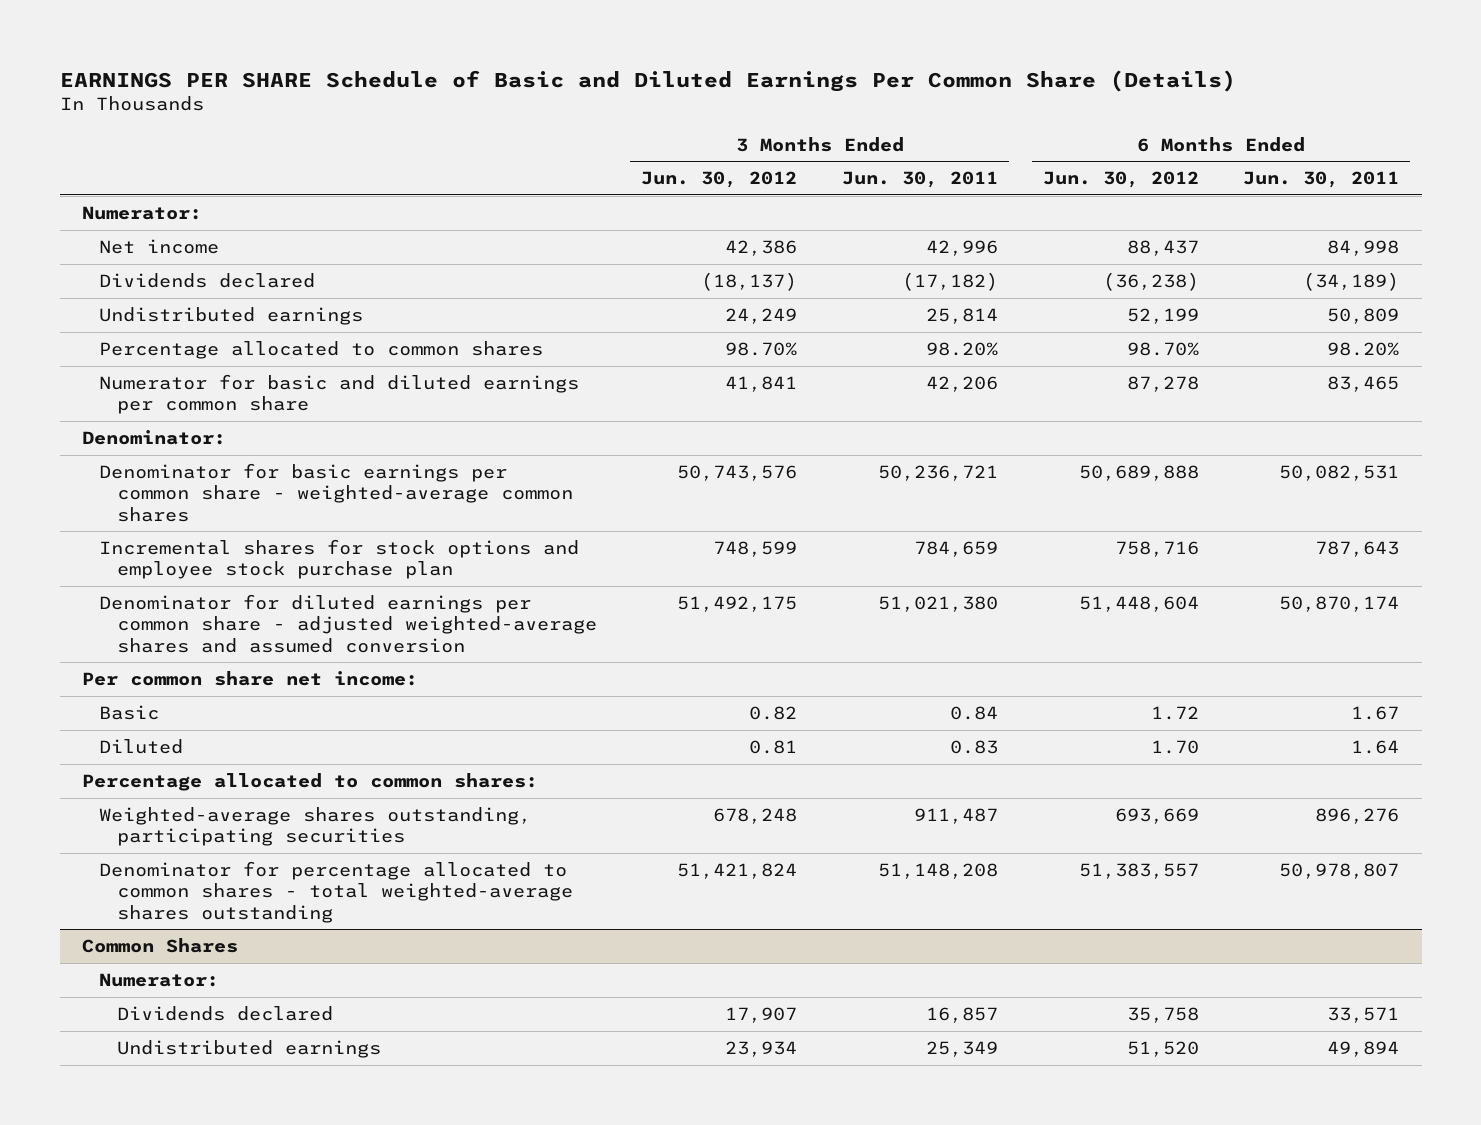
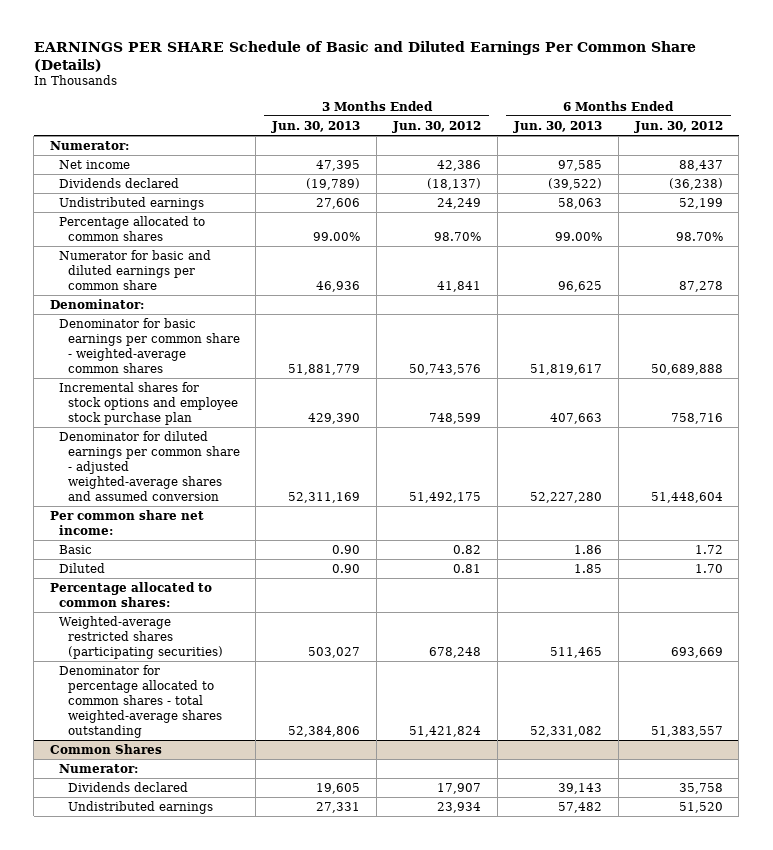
[842,171,999,189] Jun. 30, 2011 -> none
[1243,171,1400,189] Jun. 30, 2011 -> none
none -> [271,120,361,133] Jun. 30, 2013
none -> [512,120,602,133] Jun. 30, 2013
[99,806,532,847] Weighted-average shares outstanding, participating securities -> [58,615,223,659] Weighted-average restricted shares (participating securities)

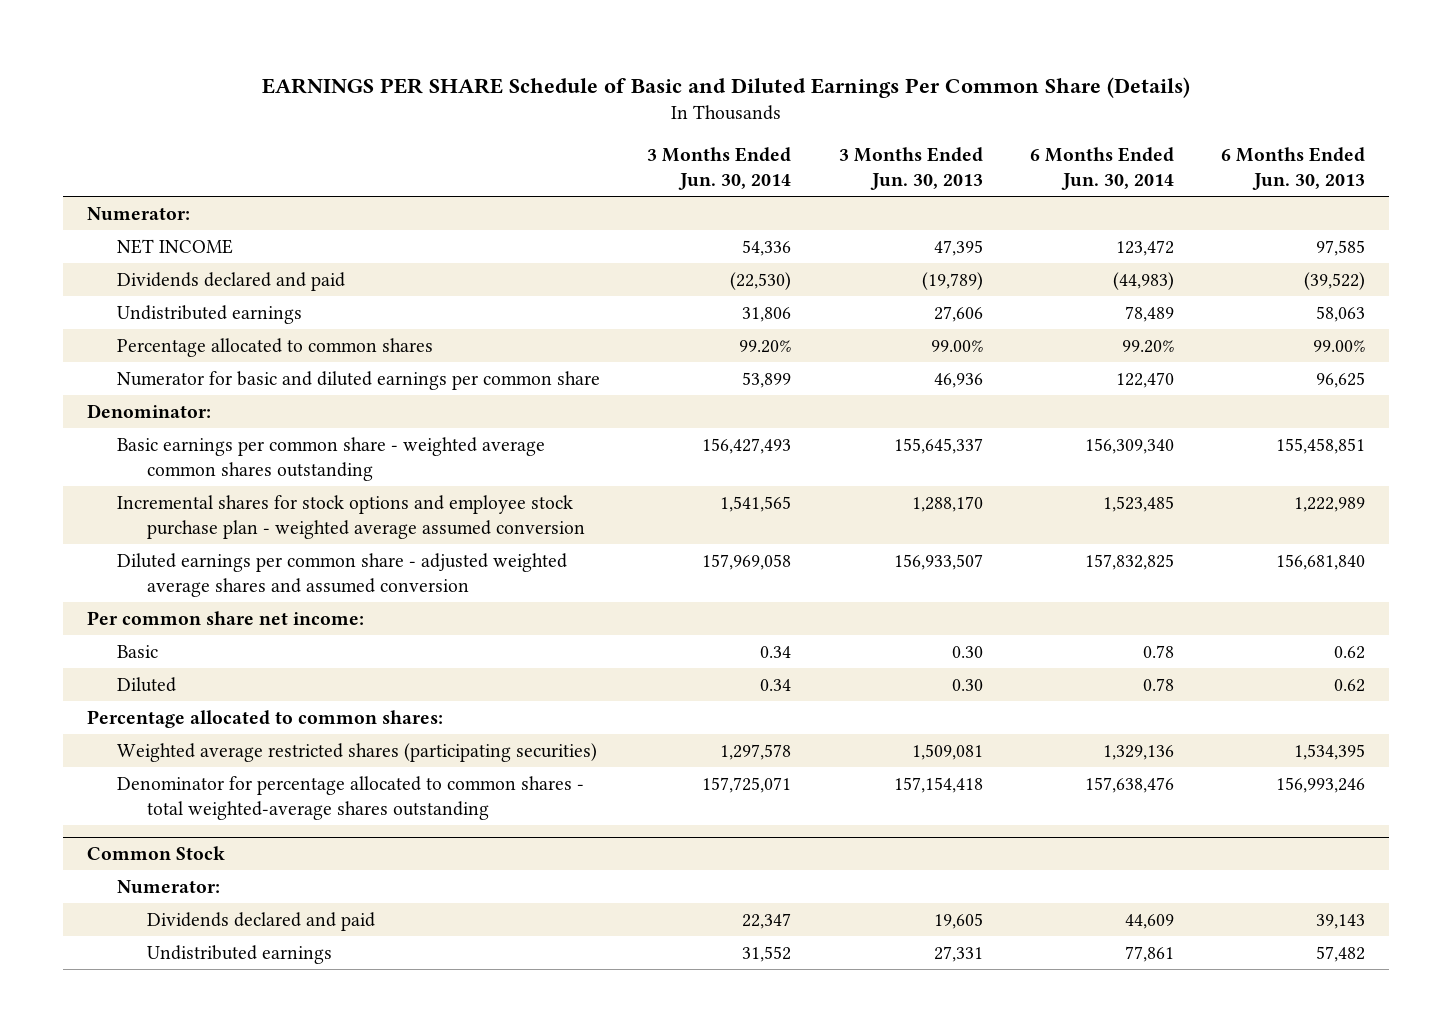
[392,120,482,133] Jun. 30, 2012 -> none
[633,120,723,133] Jun. 30, 2012 -> none
none -> [647,147,792,191] 3 Months Ended Jun. 30, 2014
none -> [1029,147,1174,191] 6 Months Ended Jun. 30, 2014
[58,159,130,169] Net income -> [116,238,233,254] NET INCOME
[58,177,179,188] Dividends declared -> [116,271,345,291] Dividends declared and paid
[58,317,240,373] Denominator for basic earnings per common share - weighted-average common shares -> [116,436,545,481] Basic earnings per common share - weighted average common shares outstanding
[288,363,361,375] 51,881,779 -> [893,437,983,454] 155,645,337
[529,363,602,375] 51,819,617 -> [1276,437,1366,454] 155,458,851
[58,381,238,425] Incremental shares for stock options and employee stock purchase plan -> [116,494,586,539] Incremental shares for stock options and employee stock purchase plan - weighted average assumed conversion
[308,412,361,424] 429,390 -> [911,495,983,512] 1,288,170
[549,412,602,424] 407,663 -> [1294,496,1366,512] 1,222,989
[58,430,240,501] Denominator for diluted earnings per common share - adjusted weighted-average shares and assumed conversion -> [116,552,567,597] Diluted earnings per common share - adjusted weighted average shares and assumed conversion
[288,491,361,503] 52,311,169 -> [893,553,983,570] 156,933,507
[529,491,602,503] 52,227,280 -> [1276,553,1366,570] 156,681,840
[332,544,361,554] 0.90 -> [951,645,983,658] 0.30
[573,544,602,554] 1.86 -> [1334,645,1366,659] 0.62
[332,563,361,573] 0.90 -> [951,678,983,691] 0.30
[573,563,602,573] 1.85 -> [1334,678,1366,692] 0.62
[50,743,163,754] Common Shares -> none
[58,615,223,659] Weighted-average restricted shares (participating securities) -> [116,742,597,762] Weighted average restricted shares (participating securities)
[308,646,361,658] 503,027 -> [911,743,983,760] 1,509,081
[549,646,602,658] 511,465 -> [1294,743,1366,760] 1,534,395
[288,725,361,737] 52,384,806 -> [893,776,983,793] 157,154,418
[529,725,602,737] 52,331,082 -> [1276,776,1366,793] 156,993,246
none -> [86,846,225,861] Common Stock
[67,781,188,792] Dividends declared -> [147,911,376,931] Dividends declared and paid

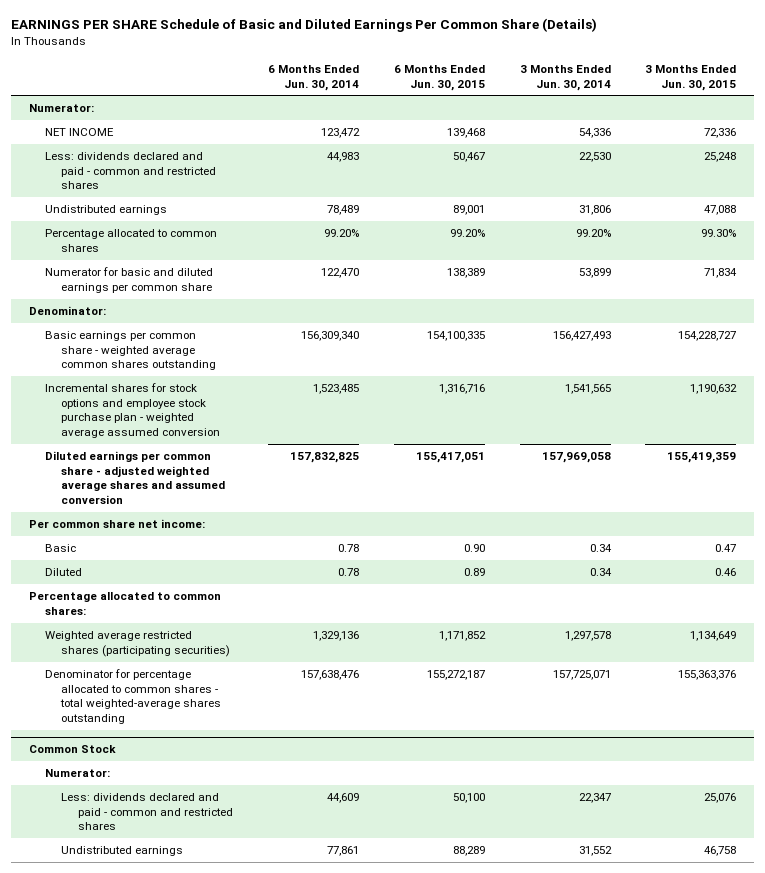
[838,147,983,191] 3 Months Ended Jun. 30, 2013 -> none
[1221,147,1366,191] 6 Months Ended Jun. 30, 2013 -> none
none -> [393,64,485,91] 6 Months Ended Jun. 30, 2015
none -> [645,64,737,91] 3 Months Ended Jun. 30, 2015
[116,271,345,291] Dividends declared and paid -> [45,152,217,190] Less: dividends declared and paid - common and restricted shares
[730,271,792,290] (22,530) -> [578,152,611,163] 22,530
[1112,271,1174,290] (44,983) -> [326,152,359,163] 44,983
[147,911,376,931] Dividends declared and paid -> [61,793,233,831] Less: dividends declared and paid - common and restricted shares

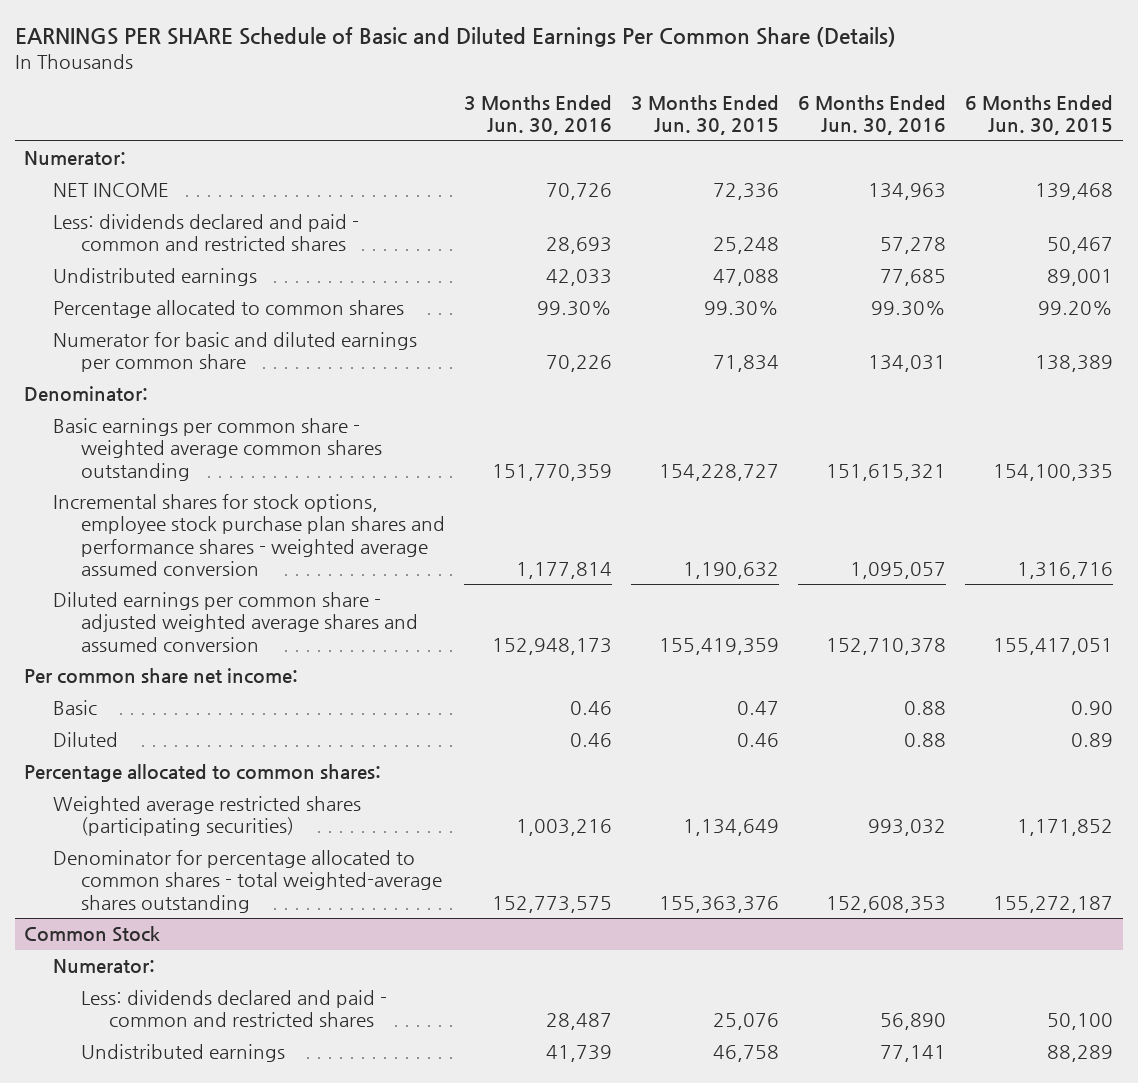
[267,64,359,91] 6 Months Ended Jun. 30, 2014 -> none
[519,64,611,91] 3 Months Ended Jun. 30, 2014 -> none
none -> [464,94,613,136] 3 Months Ended Jun. 30, 2016
none -> [798,94,947,136] 6 Months Ended Jun. 30, 2016
[45,383,221,439] Incremental shares for stock options and employee stock purchase plan - weighted average assumed conversion -> [52,494,445,576] Incremental shares for stock options, employee stock purchase plan shares and performance shares - weighted average assumed conversion

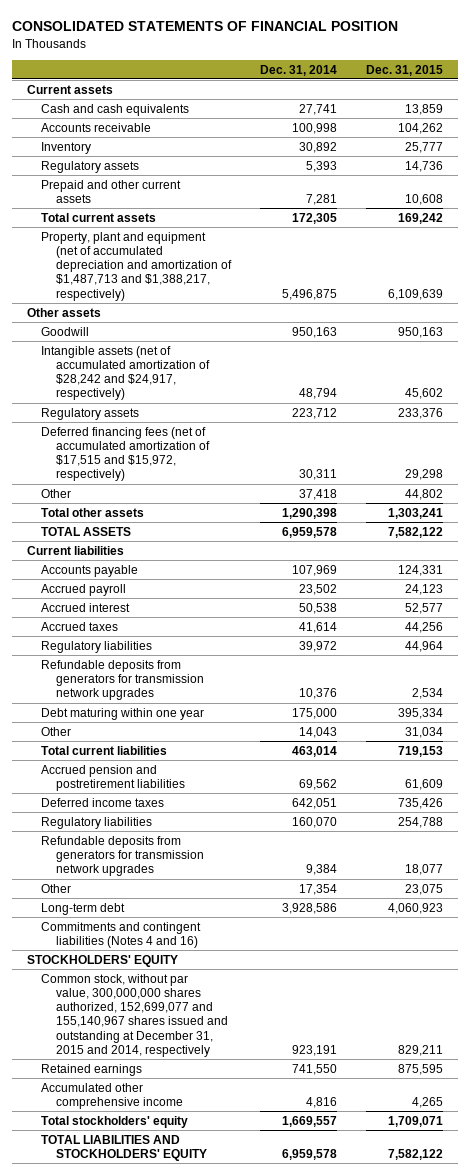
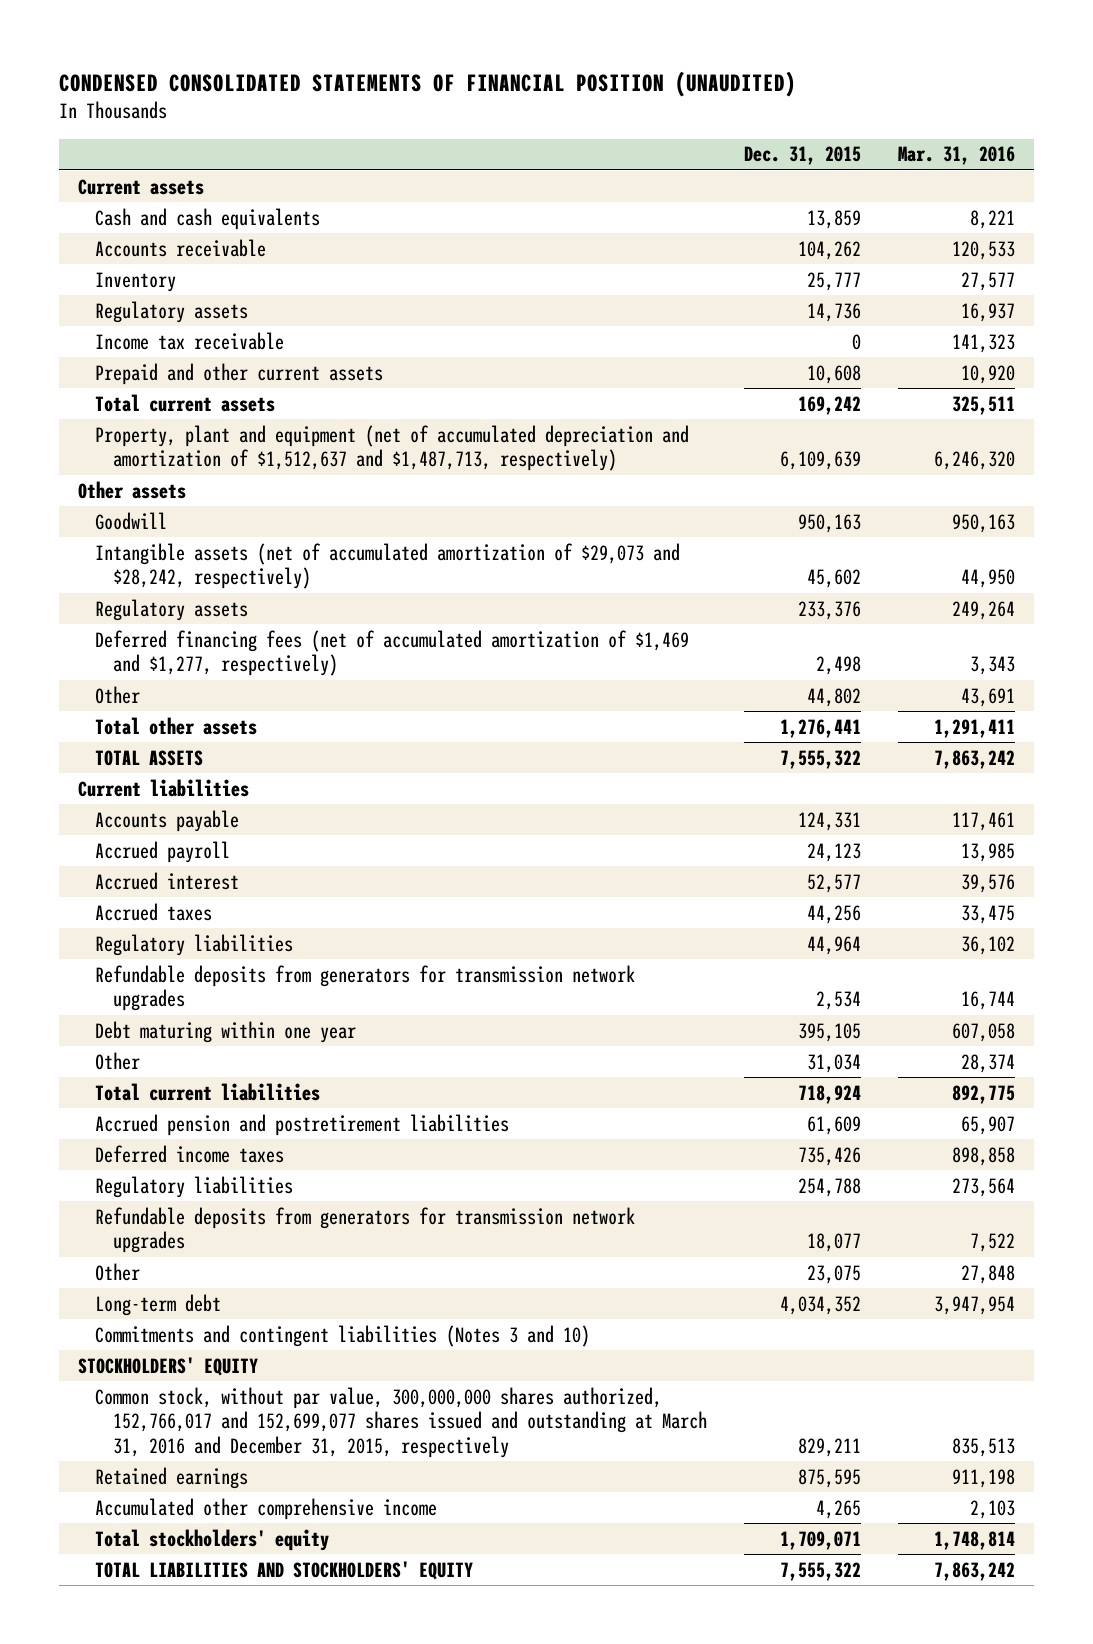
[12,21,399,32] CONSOLIDATED STATEMENTS OF FINANCIAL POSITION -> [58,70,796,97] CONDENSED CONSOLIDATED STATEMENTS OF FINANCIAL POSITION (UNAUDITED)
[259,64,337,76] Dec. 31, 2014 -> none
none -> [898,146,1016,166] Mar. 31, 2016
none -> [95,331,285,350] Income tax receivable
[41,231,232,301] Property, plant and equipment (net of accumulated depreciation and amortization of $1,487,713 and $1,388,217, respectively) -> [95,424,690,472] Property, plant and equipment (net of accumulated depreciation and amortization of $1,512,637 and $1,487,713, respectively)
[41,345,210,401] Intangible assets (net of accumulated amortization of $28,242 and $24,917, respectively) -> [95,542,681,590] Intangible assets (net of accumulated amortization of $29,073 and $28,242, respectively)
[41,426,210,482] Deferred financing fees (net of accumulated amortization of $17,515 and $15,972, respectively) -> [95,629,690,677] Deferred financing fees (net of accumulated amortization of $1,469 and $1,277, respectively)
[405,469,444,481] 29,298 -> [815,656,861,676] 2,498
[388,507,444,519] 1,303,241 -> [779,718,861,738] 1,276,441
[388,526,444,538] 7,582,122 -> [779,749,861,769] 7,555,322
[398,707,444,719] 395,334 -> [797,1022,861,1042] 395,105
[398,745,444,757] 719,153 -> [797,1084,861,1104] 718,924
[388,902,444,914] 4,060,923 -> [779,1295,861,1315] 4,034,352
[41,921,202,948] Commitments and contingent liabilities (Notes 4 and 16) -> [95,1324,591,1347] Commitments and contingent liabilities (Notes 3 and 10)
[41,973,228,1057] Common stock, without par value, 300,000,000 shares authorized, 152,699,077 and 155,140,967 shares issued and outstanding at December 31, 2015 and 2014, respectively -> [95,1386,707,1458] Common stock, without par value, 300,000,000 shares authorized, 152,766,017 and 152,699,077 shares issued and outstanding at March 31, 2016 and December 31, 2015, respectively
[388,1148,444,1160] 7,582,122 -> [779,1561,861,1581] 7,555,322

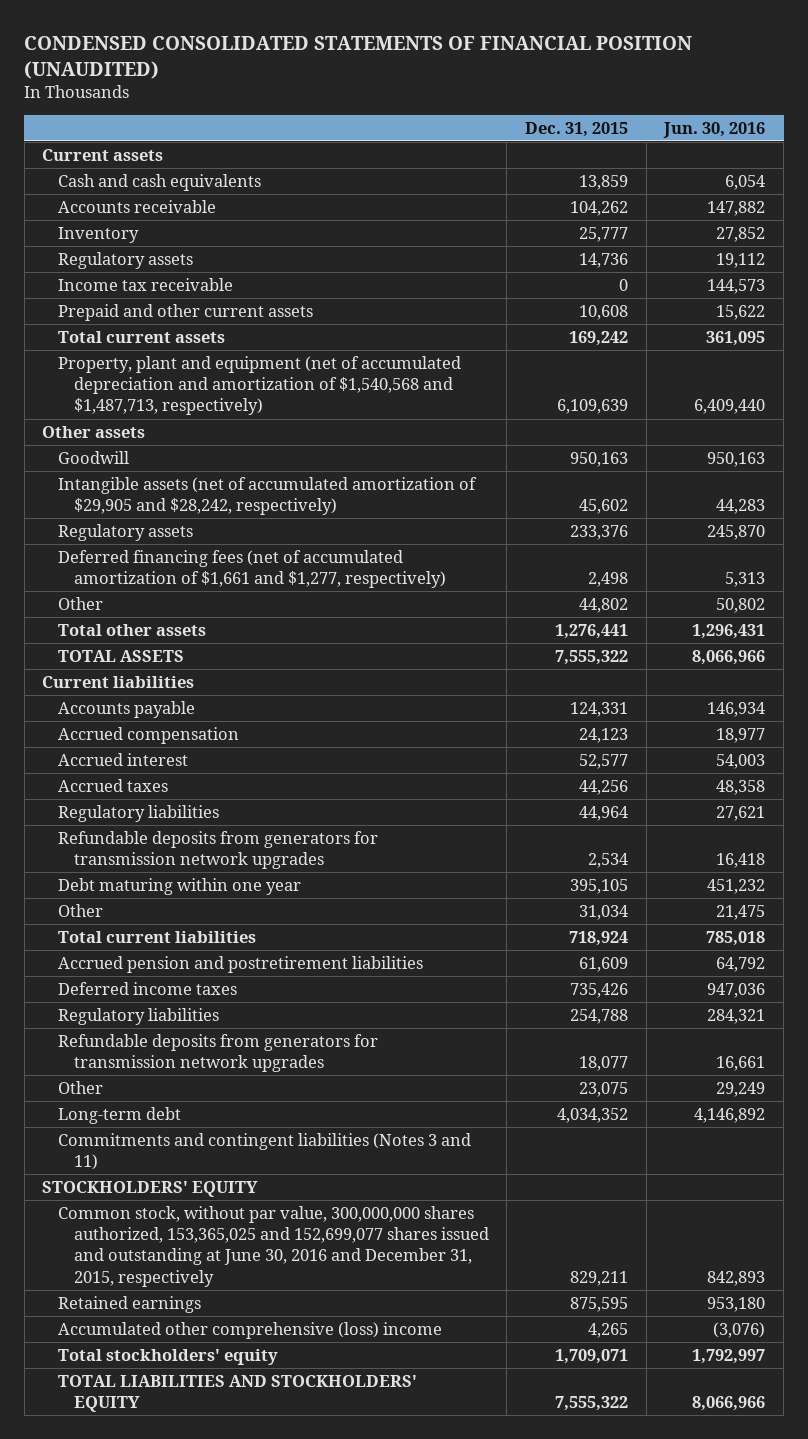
[898,146,1016,166] Mar. 31, 2016 -> none
none -> [663,121,766,138] Jun. 30, 2016
[95,424,690,472] Property, plant and equipment (net of accumulated depreciation and amortization of $1,512,637 and $1,487,713, respectively) -> [57,356,461,416] Property, plant and equipment (net of accumulated depreciation and amortization of $1,540,568 and $1,487,713, respectively)
[95,542,681,590] Intangible assets (net of accumulated amortization of $29,073 and $28,242, respectively) -> [57,477,477,516] Intangible assets (net of accumulated amortization of $29,905 and $28,242, respectively)
[95,629,690,677] Deferred financing fees (net of accumulated amortization of $1,469 and $1,277, respectively) -> [57,550,446,589] Deferred financing fees (net of accumulated amortization of $1,661 and $1,277, respectively)
[95,840,231,863] Accrued payroll -> [57,727,239,745] Accrued compensation
[95,1324,591,1347] Commitments and contingent liabilities (Notes 3 and 10) -> [57,1133,471,1171] Commitments and contingent liabilities (Notes 3 and 11)
[95,1386,707,1458] Common stock, without par value, 300,000,000 shares authorized, 152,766,017 and 152,699,077 shares issued and outstanding at March 31, 2016 and December 31, 2015, respectively -> [57,1206,489,1287] Common stock, without par value, 300,000,000 shares authorized, 153,365,025 and 152,699,077 shares issued and outstanding at June 30, 2016 and December 31, 2015, respectively
[95,1497,438,1520] Accumulated other comprehensive income -> [57,1322,442,1340] Accumulated other comprehensive (loss) income

